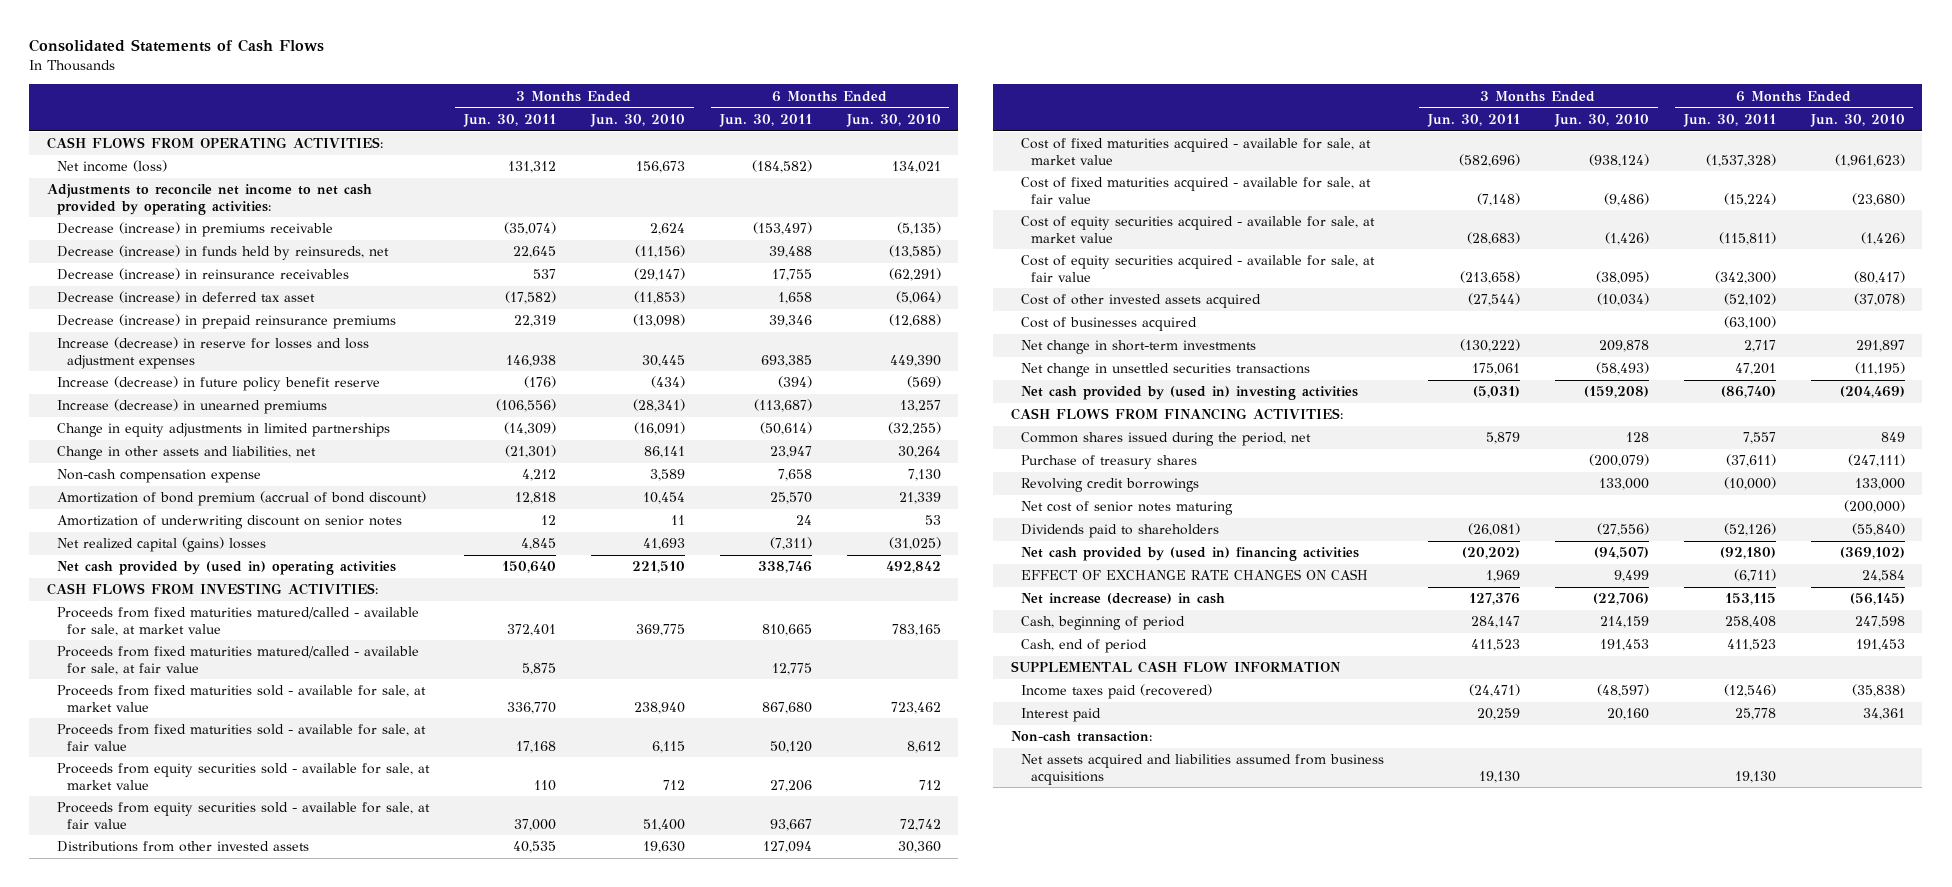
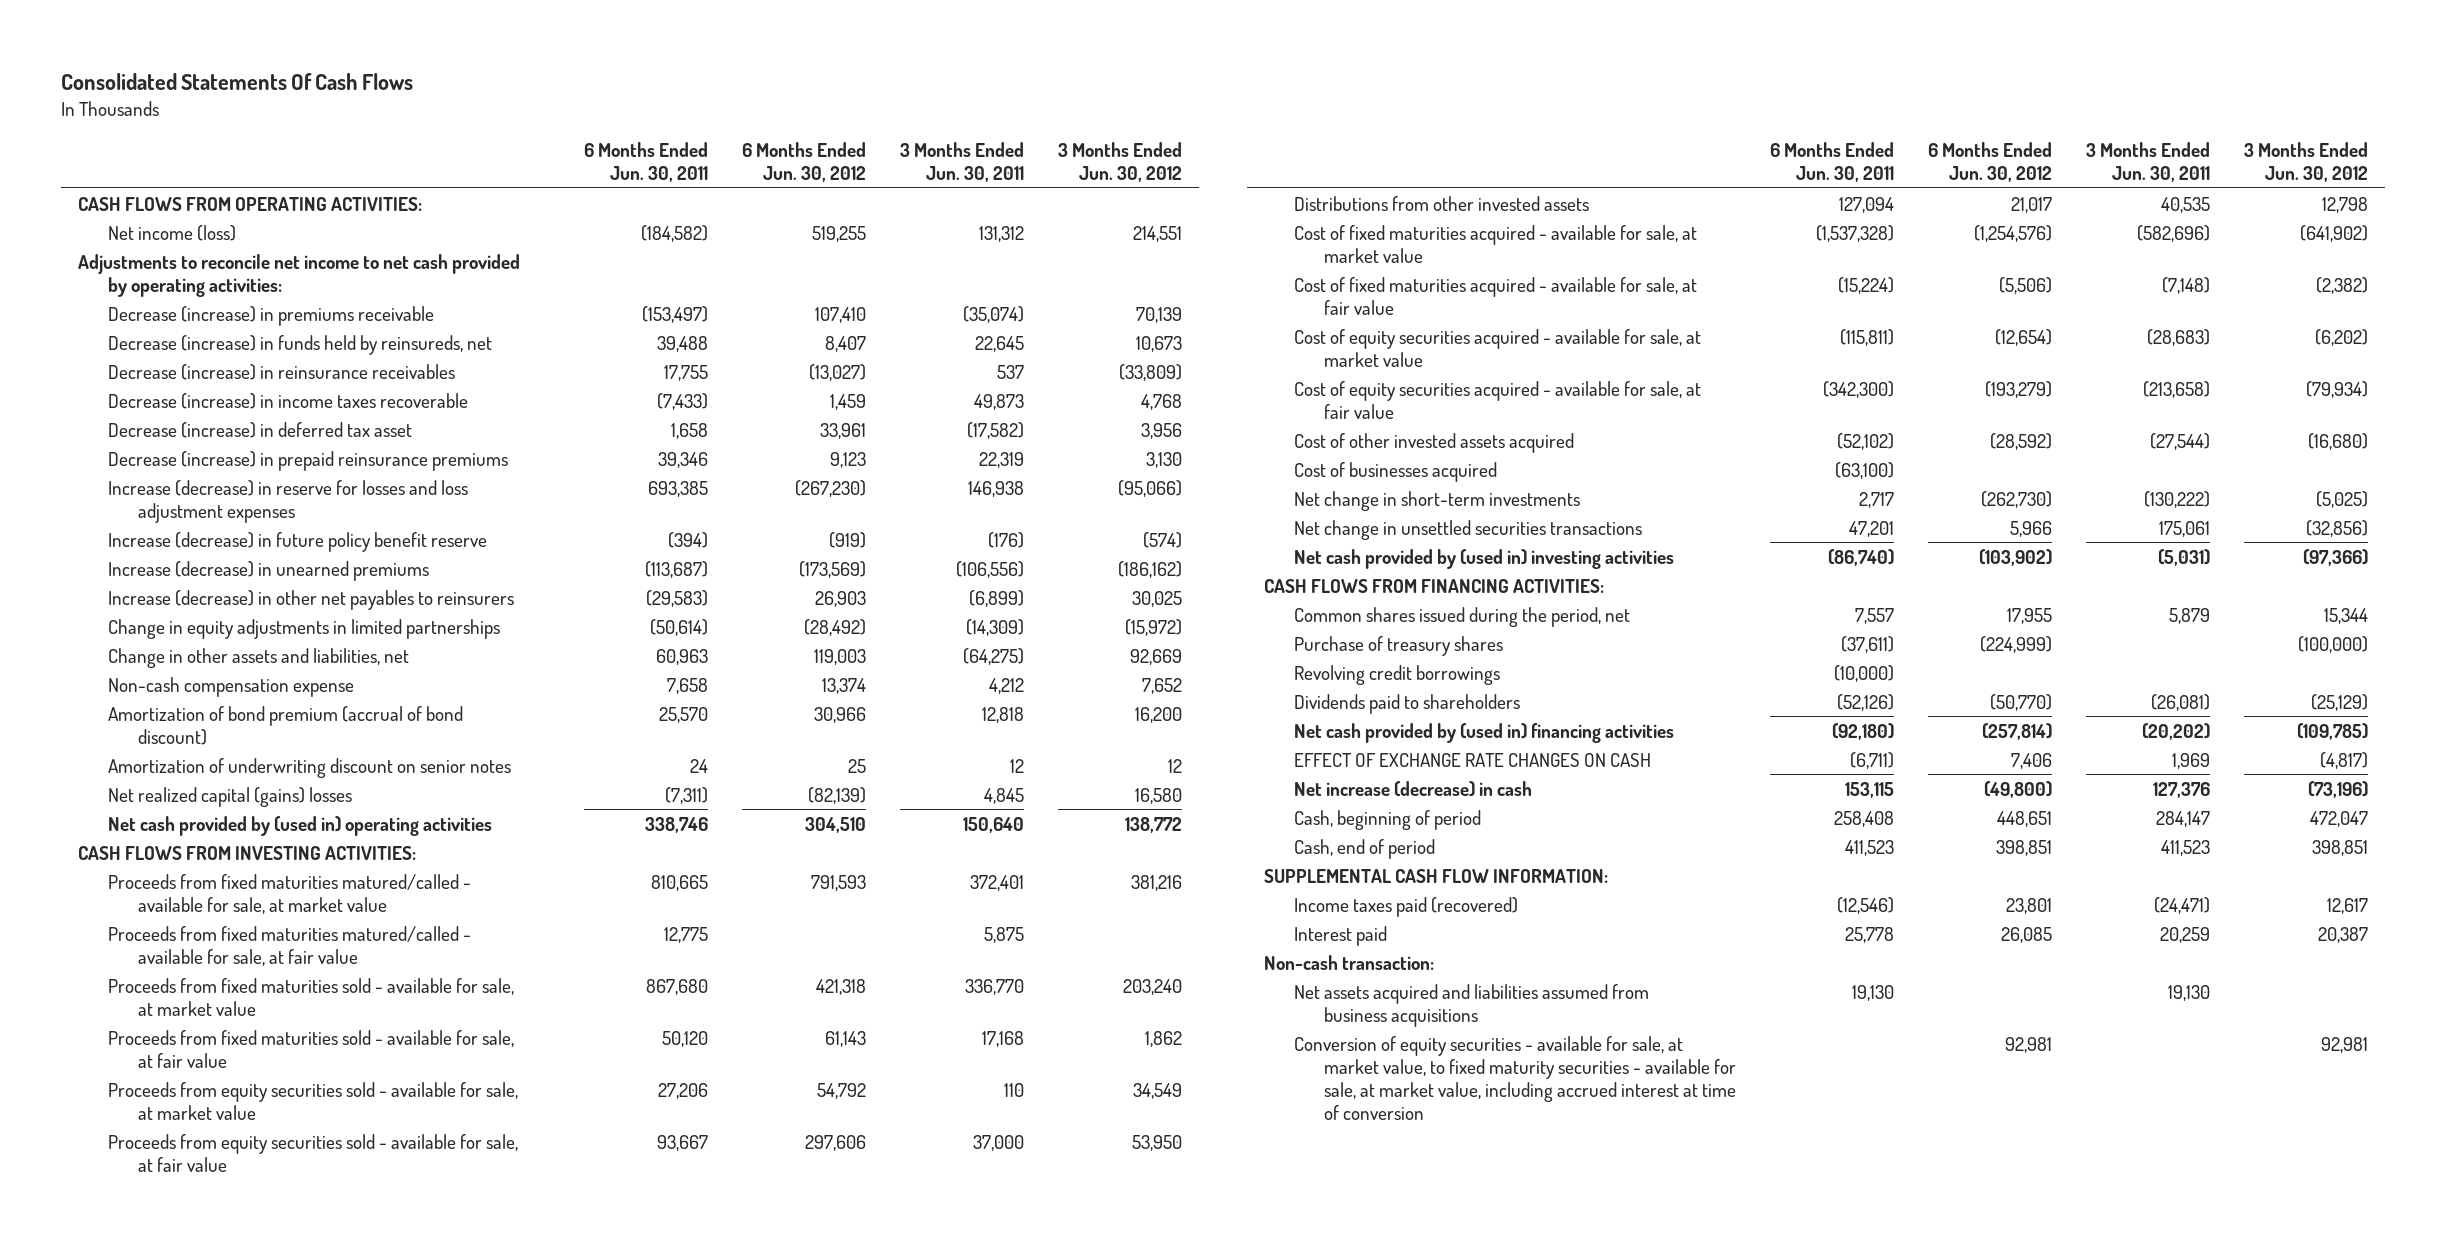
[29,39,325,53] Consolidated Statements of Cash Flows -> [60,73,413,91] Consolidated Statements Of Cash Flows
[589,113,685,127] Jun. 30, 2010 -> none
[845,113,941,127] Jun. 30, 2010 -> none
none -> [741,141,866,182] 6 Months Ended Jun. 30, 2012
none -> [1057,141,1182,182] 3 Months Ended Jun. 30, 2012
none -> [107,392,468,409] Decrease (increase) in income taxes recoverable
none -> [107,589,514,610] Increase (decrease) in other net payables to reinsurers
[504,445,556,459] (21,301) -> [962,647,1024,665] (64,275)
[769,446,812,459] 23,947 -> [655,648,708,665] 60,963
[1020,501,1233,516] Net cost of senior notes maturing -> none
[1010,661,1341,674] SUPPLEMENTAL CASH FLOW INFORMATION -> [1263,868,1608,883] SUPPLEMENTAL CASH FLOW INFORMATION:
none -> [1294,1035,1737,1120] Conversion of equity securities - available for sale, at market value, to fixed maturity securities - available for sale, at market value, including accrued interest at time of conversion

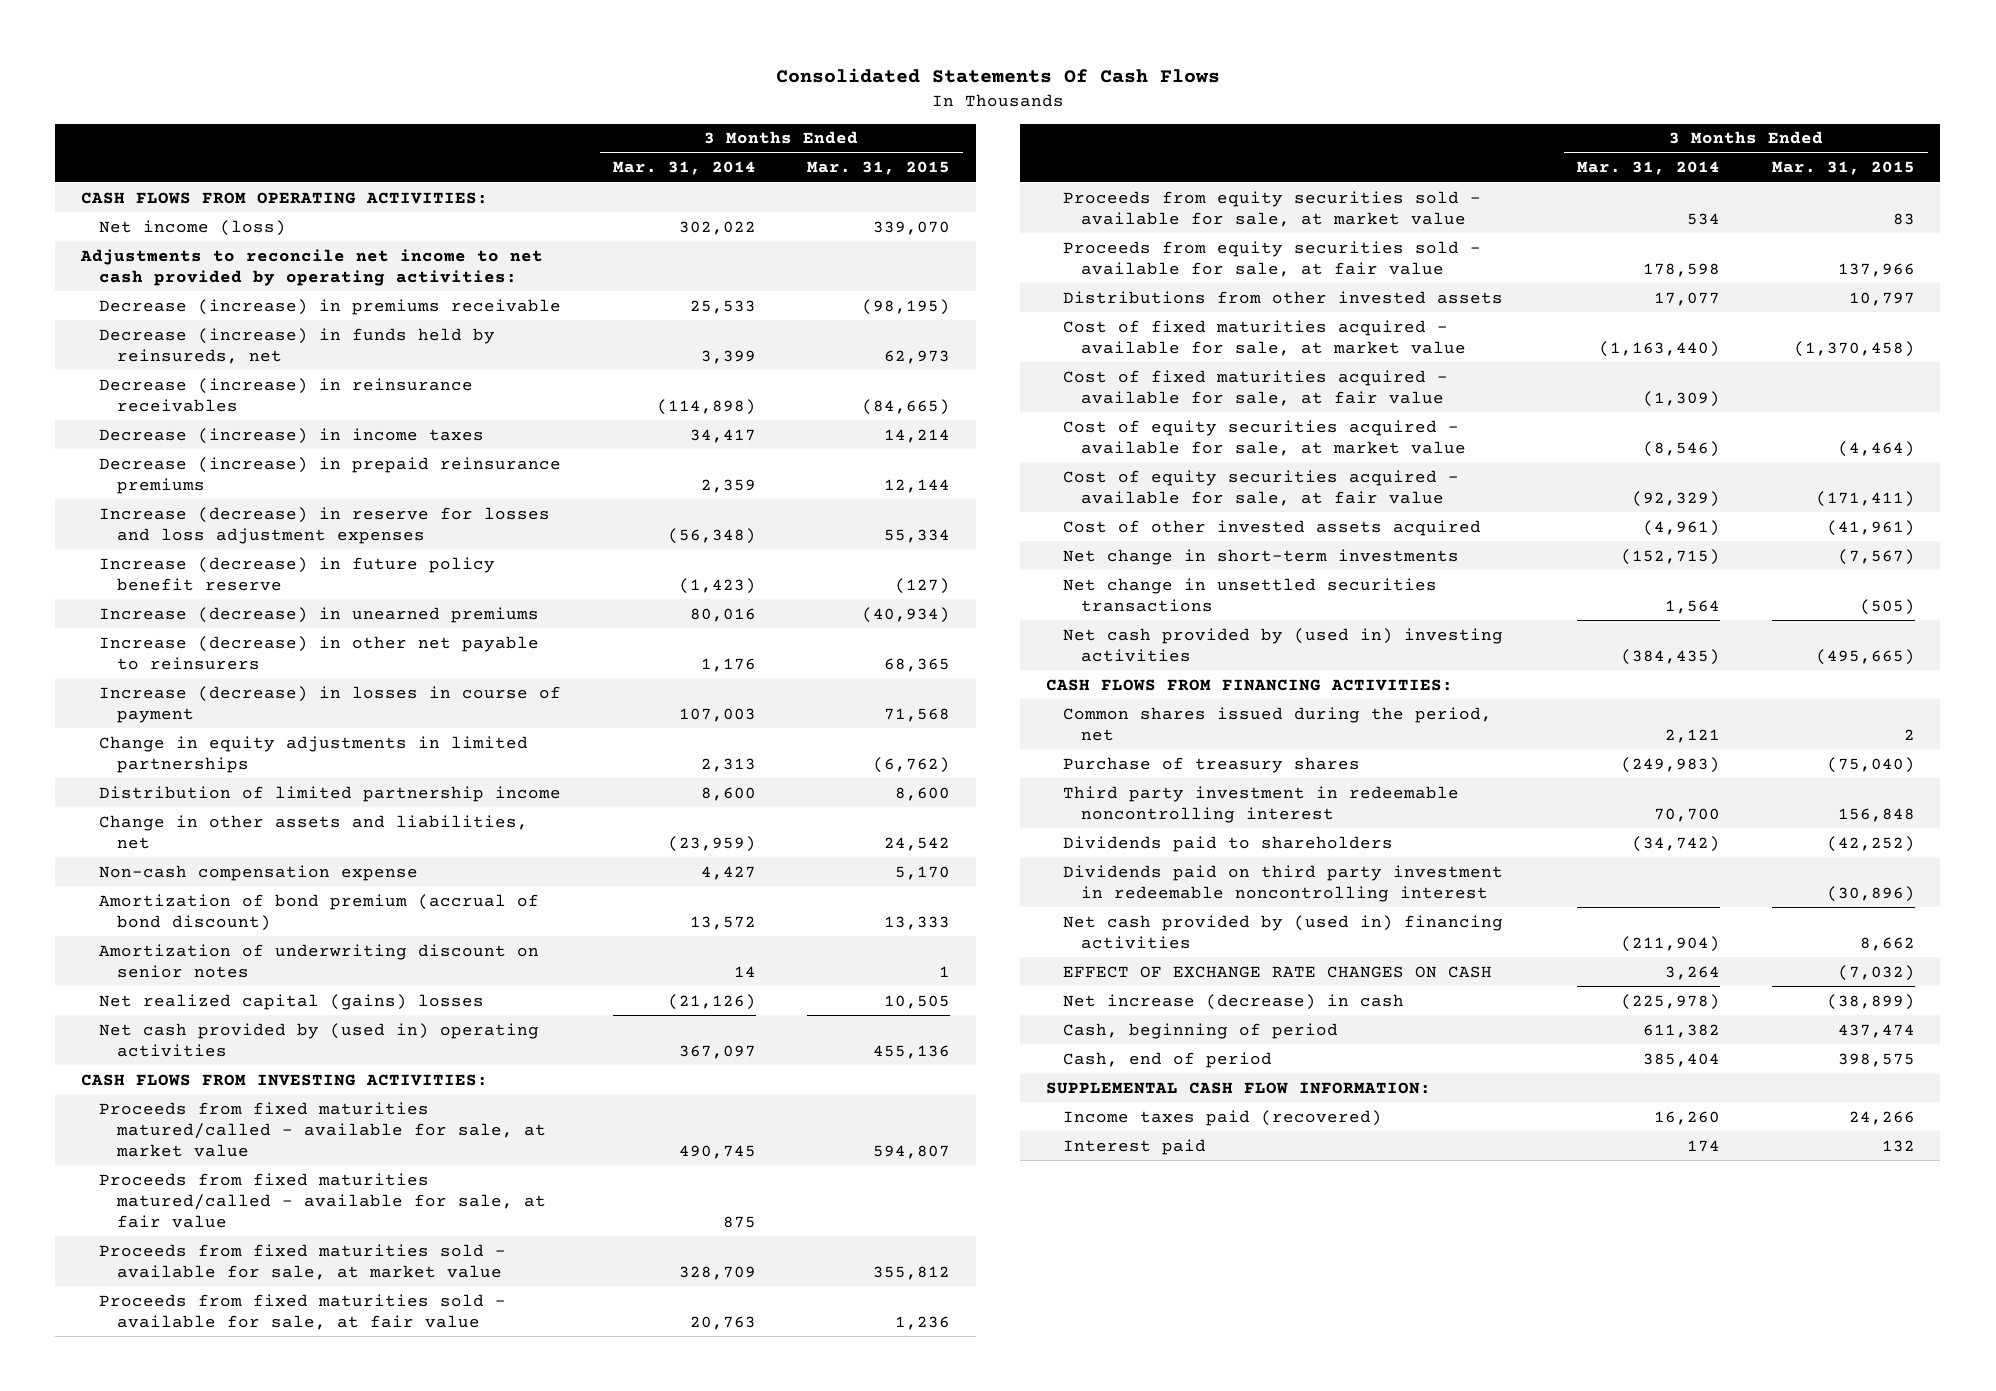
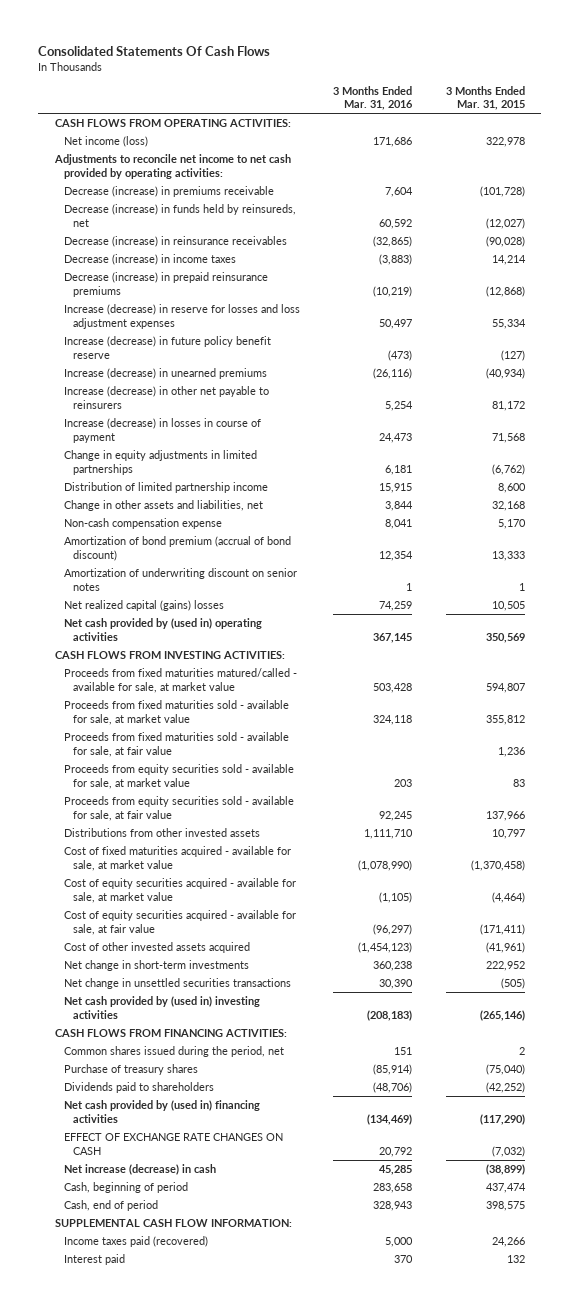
[612,161,756,176] Mar. 31, 2014 -> none
none -> [333,85,414,111] 3 Months Ended Mar. 31, 2016
[873,220,951,235] 339,070 -> [485,137,525,148] 322,978
[862,298,951,315] (98,195) -> [479,186,525,198] (101,728)
[884,349,951,364] 62,973 -> [485,217,525,229] (12,027)
[862,398,951,415] (84,665) -> [485,236,525,248] (90,028)
[884,478,951,493] 12,144 -> [485,285,525,297] (12,868)
[884,657,951,672] 68,365 -> [491,400,525,411] 81,172
[884,836,951,851] 24,542 -> [491,501,525,512] 32,168
[873,1044,951,1059] 455,136 -> [485,632,525,643] 350,569
[99,1172,546,1228] Proceeds from fixed maturities matured/called - available for sale, at fair value -> none
[1063,369,1449,406] Cost of fixed maturities acquired - available for sale, at fair value -> none
[1837,548,1915,565] (7,567) -> [485,961,525,972] 222,952
[1815,648,1915,665] (495,665) -> [479,1009,525,1021] (265,146)
[1063,785,1460,823] Third party investment in redeemable noncontrolling interest -> none
[1063,864,1504,902] Dividends paid on third party investment in redeemable noncontrolling interest -> none
[1859,936,1915,951] 8,662 -> [479,1113,525,1125] (117,290)

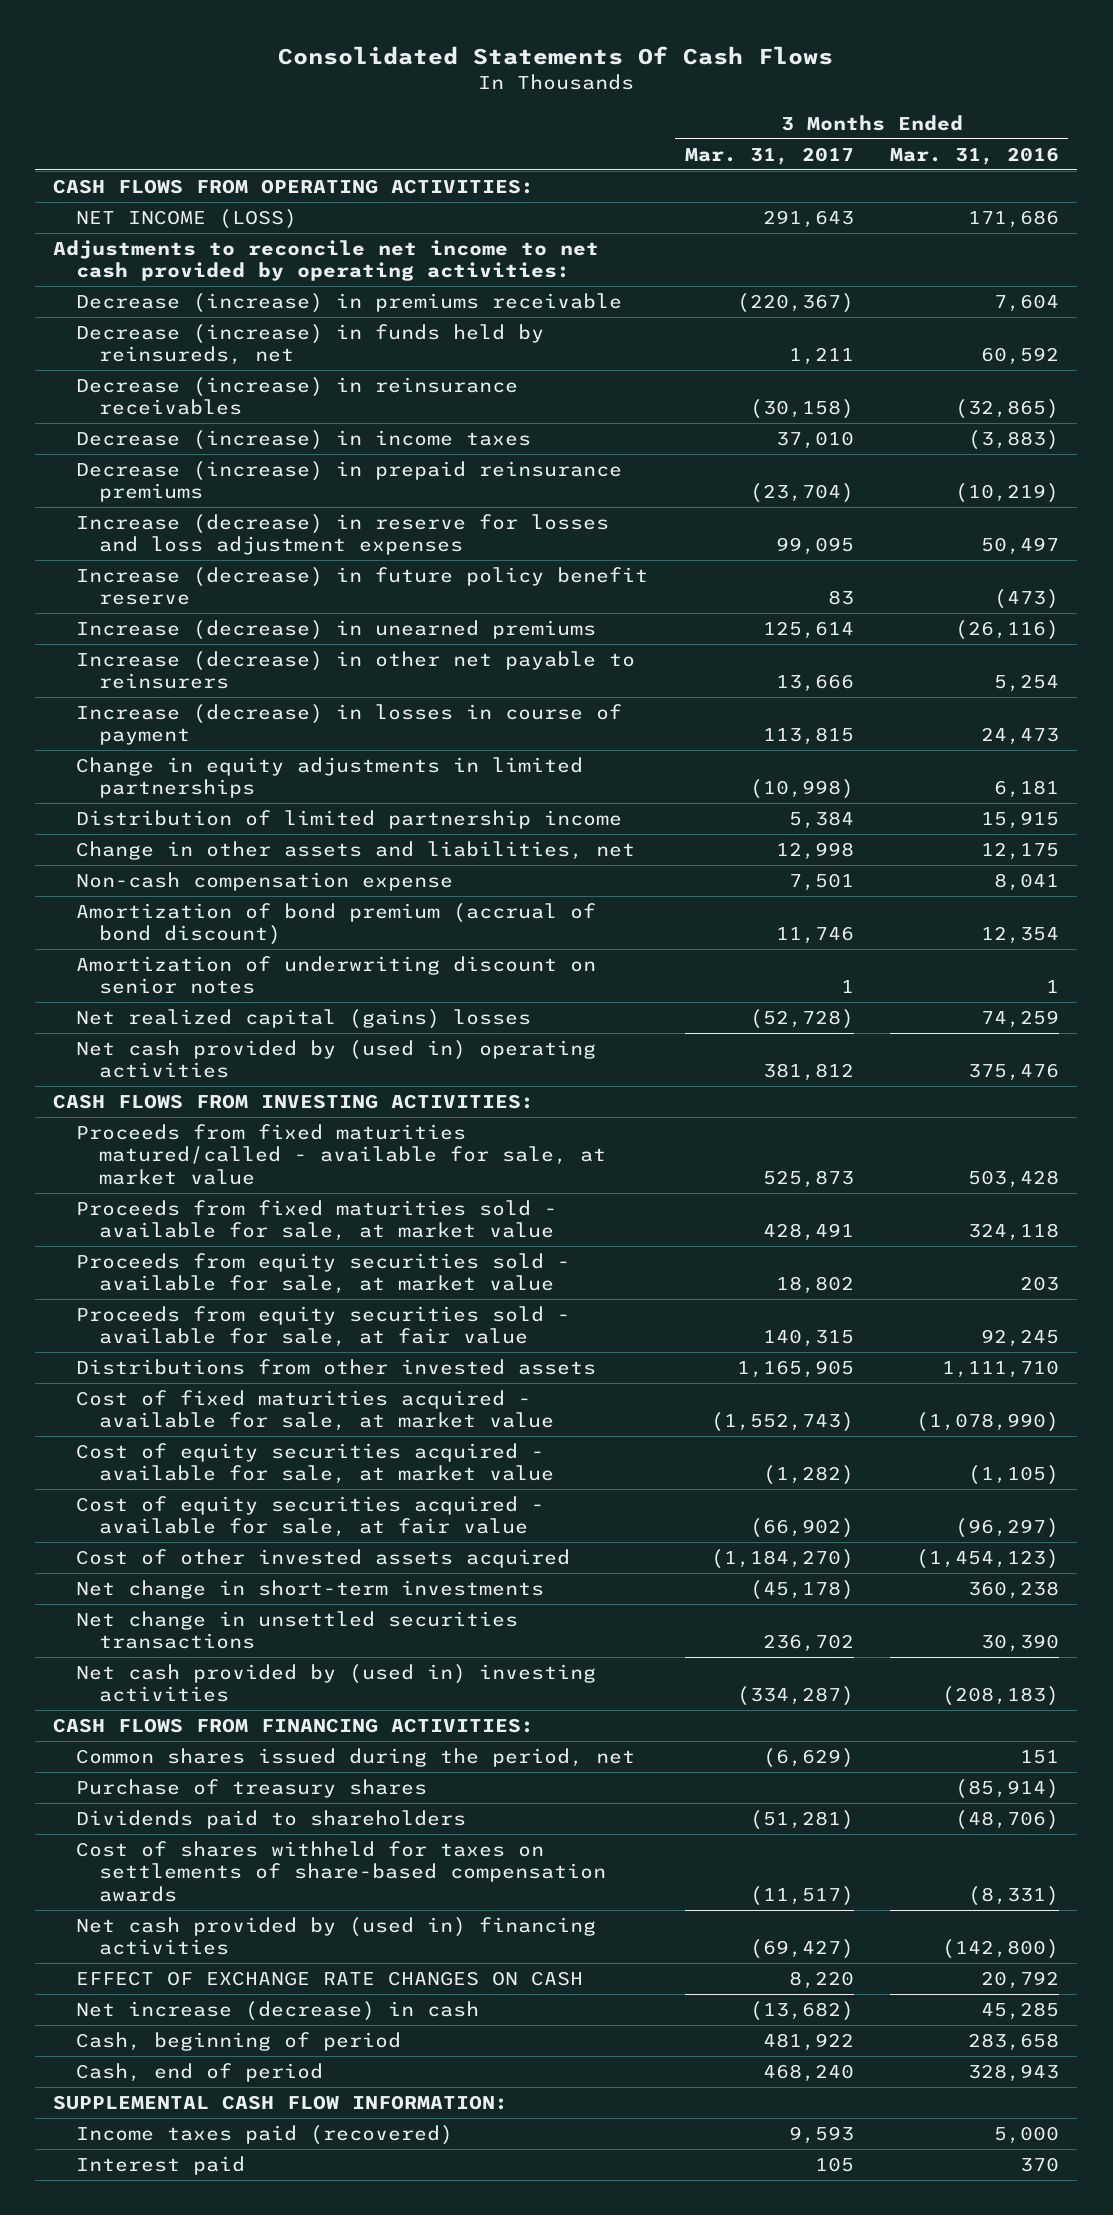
[445,85,525,111] 3 Months Ended Mar. 31, 2015 -> none
none -> [684,146,854,165] Mar. 31, 2017
[64,136,149,148] Net income (loss) -> [75,209,297,230] NET INCOME (LOSS)
[385,501,414,512] 3,844 -> [981,842,1060,861] 12,175
[373,632,413,643] 367,145 -> [968,1063,1060,1082] 375,476
[64,732,290,757] Proceeds from fixed maturities sold - available for sale, at fair value -> none
none -> [75,1841,606,1902] Cost of shares withheld for taxes on settlements of share-based compensation awards
[367,1113,413,1125] (134,469) -> [942,1939,1060,1960] (142,800)

